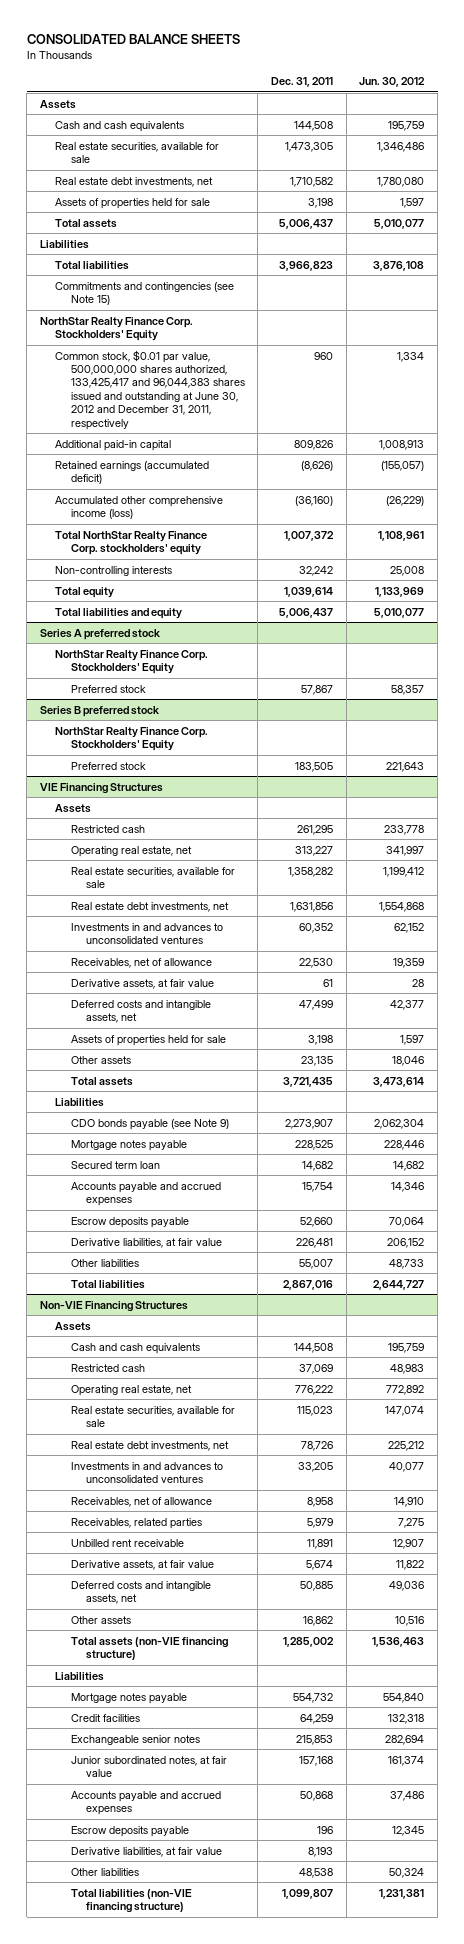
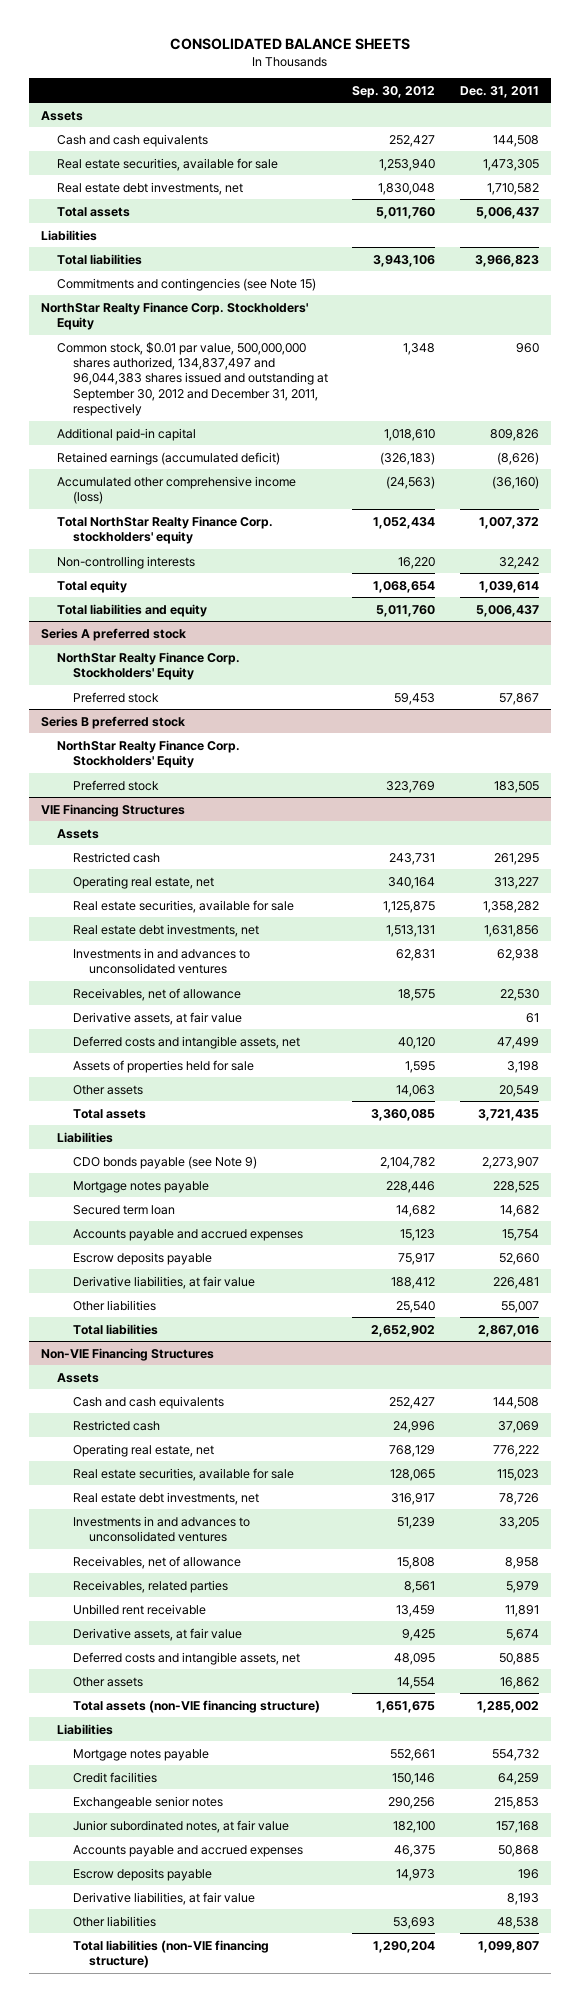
[359,77,426,88] Jun. 30, 2012 -> none
none -> [352,85,436,98] Sep. 30, 2012
[55,197,211,209] Assets of properties held for sale -> none
[55,349,245,430] Common stock, $0.01 par value, 500,000,000 shares authorized, 133,425,417 and 96,044,383 shares issued and outstanding at June 30, 2012 and December 31, 2011, respectively -> [57,341,328,417] Common stock, $0.01 par value, 500,000,000 shares authorized, 134,837,497 and 96,044,383 shares issued and outstanding at September 30, 2012 and December 31, 2011, respectively
[299,922,334,933] 60,352 -> [496,948,539,961] 62,938
[301,1055,334,1066] 23,135 -> [498,1084,539,1097] 20,549

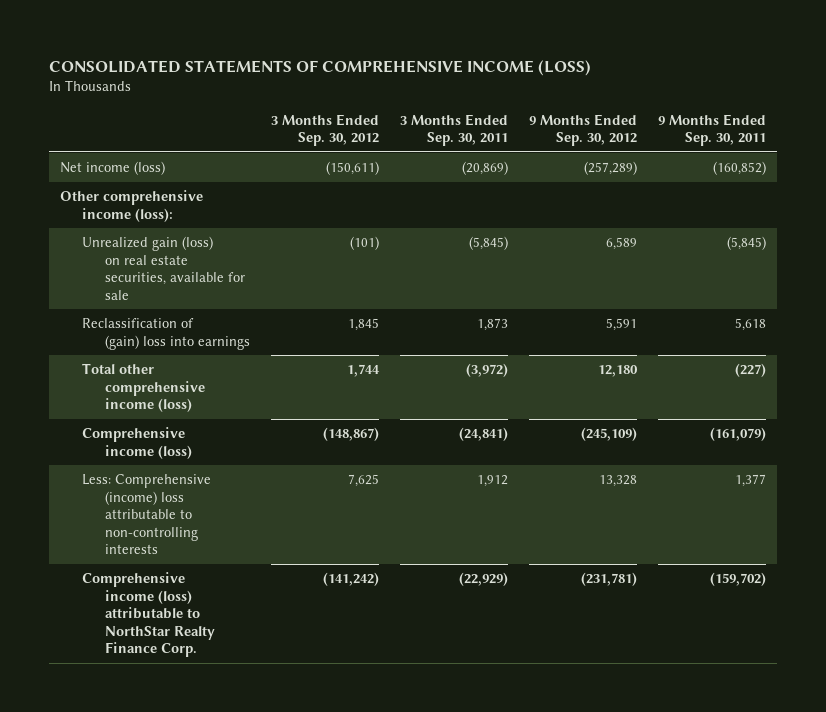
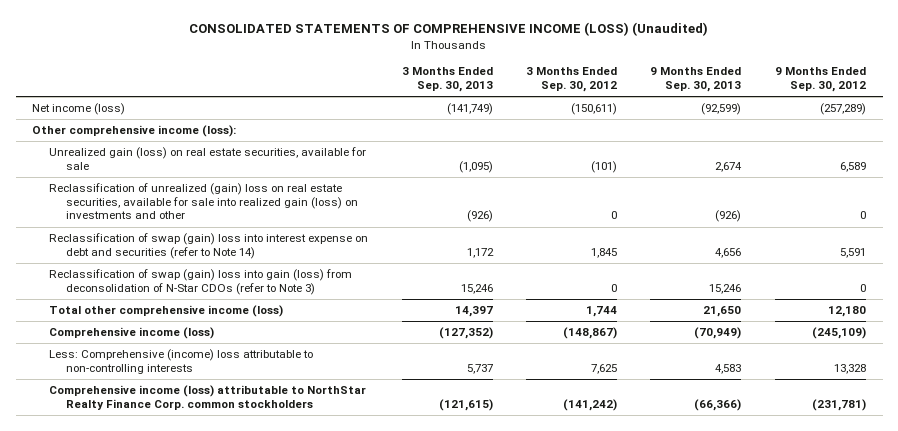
[49,59,592,76] CONSOLIDATED STATEMENTS OF COMPREHENSIVE INCOME (LOSS) -> [189,22,709,37] CONSOLIDATED STATEMENTS OF COMPREHENSIVE INCOME (LOSS) (Unaudited)
[400,113,509,147] 3 Months Ended Sep. 30, 2011 -> none
[658,113,767,147] 9 Months Ended Sep. 30, 2011 -> none
none -> [401,67,493,92] 3 Months Ended Sep. 30, 2013
none -> [650,67,742,92] 9 Months Ended Sep. 30, 2013
none -> [49,183,358,220] Reclassification of unrealized (gain) loss on real estate securities, available for sale into realized gain (loss) on investments and other
[82,317,251,350] Reclassification of (gain) loss into earnings -> [49,233,369,259] Reclassification of swap (gain) loss into interest expense on debt and securities (refer to Note 14)
none -> [49,269,353,295] Reclassification of swap (gain) loss into gain (loss) from deconsolidation of N-Star CDOs (refer to Note 3)
[82,571,216,658] Comprehensive income (loss) attributable to NorthStar Realty Finance Corp. -> [49,385,367,410] Comprehensive income (loss) attributable to NorthStar Realty Finance Corp. common stockholders

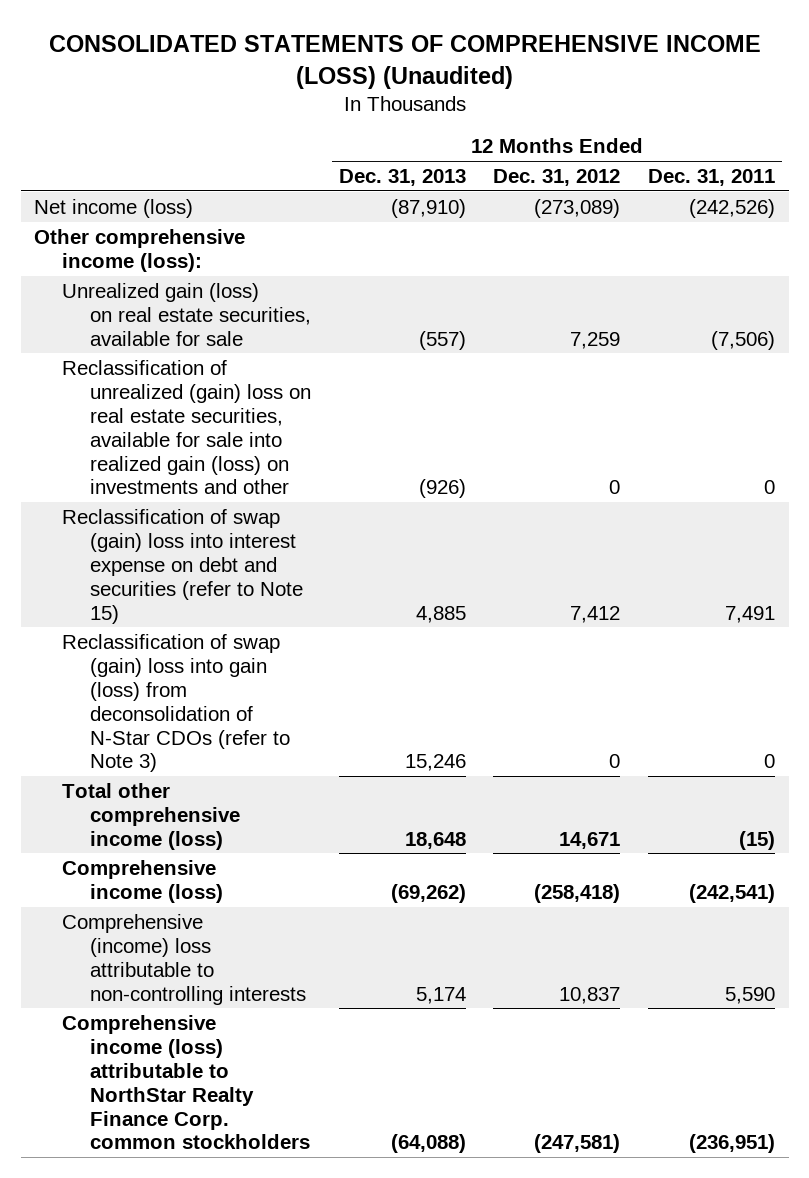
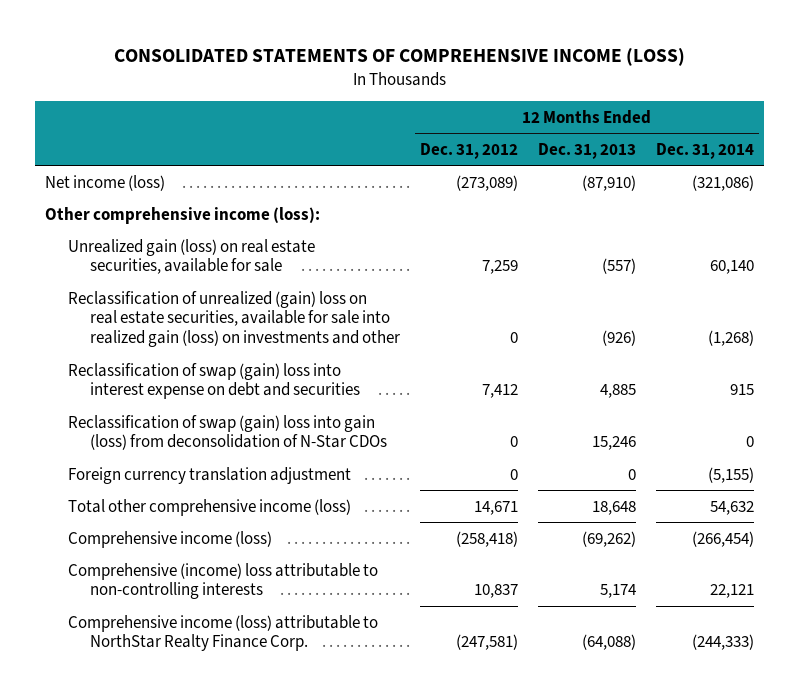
[48,35,761,89] CONSOLIDATED STATEMENTS OF COMPREHENSIVE INCOME (LOSS) (Unaudited) -> [113,47,685,66] CONSOLIDATED STATEMENTS OF COMPREHENSIVE INCOME (LOSS)
[647,168,775,186] Dec. 31, 2011 -> none
none -> [655,142,754,159] Dec. 31, 2014
[62,508,304,624] Reclassification of swap (gain) loss into interest expense on debt and securities (refer to Note 15) -> [67,362,360,400] Reclassification of swap (gain) loss into interest expense on debt and securities
[62,633,291,773] Reclassification of swap (gain) loss into gain (loss) from deconsolidation of N-Star CDOs (refer to Note 3) -> [67,414,387,451] Reclassification of swap (gain) loss into gain (loss) from deconsolidation of N-Star CDOs
none -> [67,466,351,484] Foreign currency translation adjustment
[62,1014,311,1150] Comprehensive income (loss) attributable to NorthStar Realty Finance Corp. common stockholders -> [67,614,378,652] Comprehensive income (loss) attributable to NorthStar Realty Finance Corp.

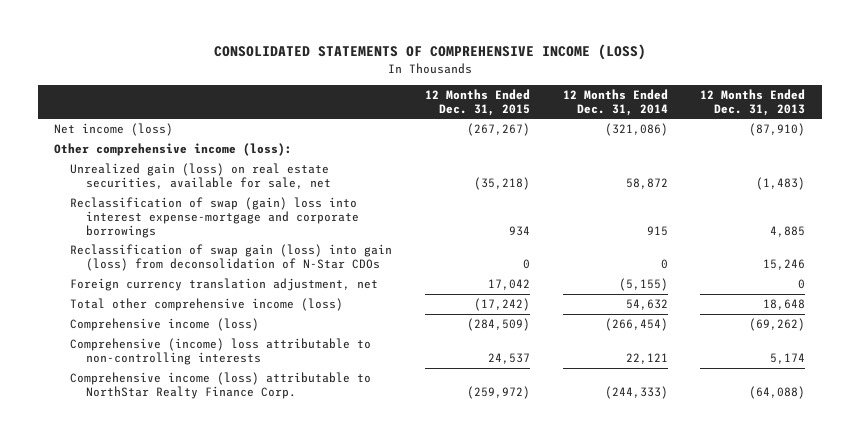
[419,142,518,159] Dec. 31, 2012 -> none
none -> [424,88,530,116] 12 Months Ended Dec. 31, 2015
[67,290,400,348] Reclassification of unrealized (gain) loss on real estate securities, available for sale into realized gain (loss) on investments and other -> none
[67,238,315,275] Unrealized gain (loss) on real estate securities, available for sale -> [69,163,331,189] Unrealized gain (loss) on real estate securities, available for sale, net
[601,258,636,275] (557) -> [756,176,806,190] (1,483)
[709,260,754,275] 60,140 -> [625,177,668,189] 58,872
[67,362,360,400] Reclassification of swap (gain) loss into interest expense on debt and securities -> [69,197,359,238] Reclassification of swap (gain) loss into interest expense-mortgage and corporate borrowings
[67,414,387,451] Reclassification of swap (gain) loss into gain (loss) from deconsolidation of N-Star CDOs -> [69,244,392,271] Reclassification of swap gain (loss) into gain (loss) from deconsolidation of N-Star CDOs
[67,466,351,484] Foreign currency translation adjustment -> [69,278,378,292] Foreign currency translation adjustment, net

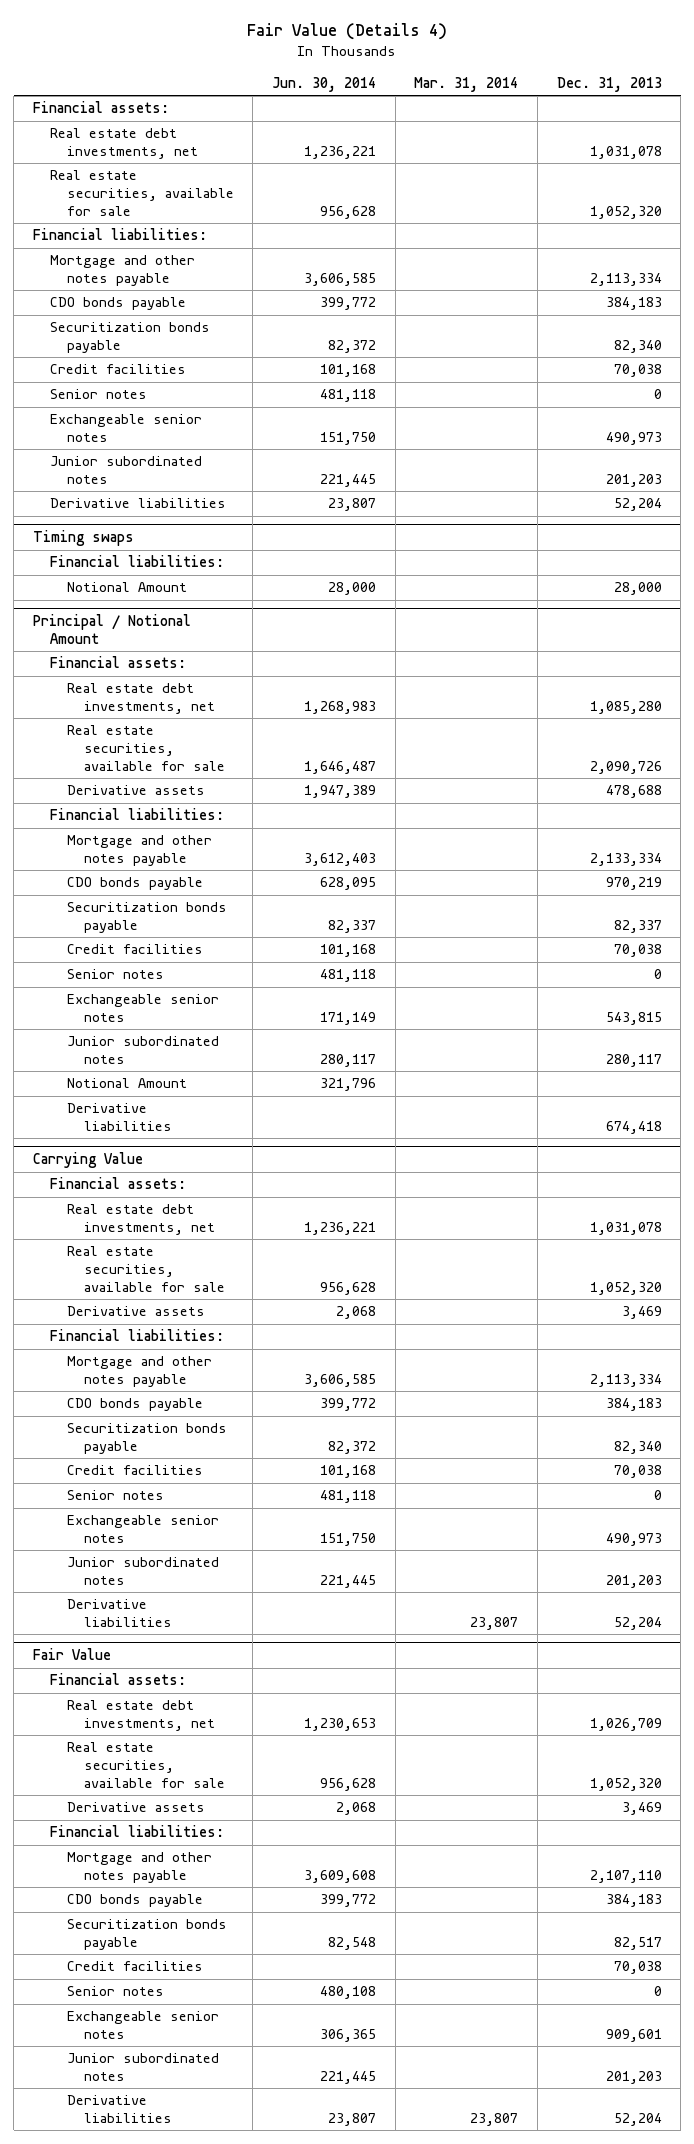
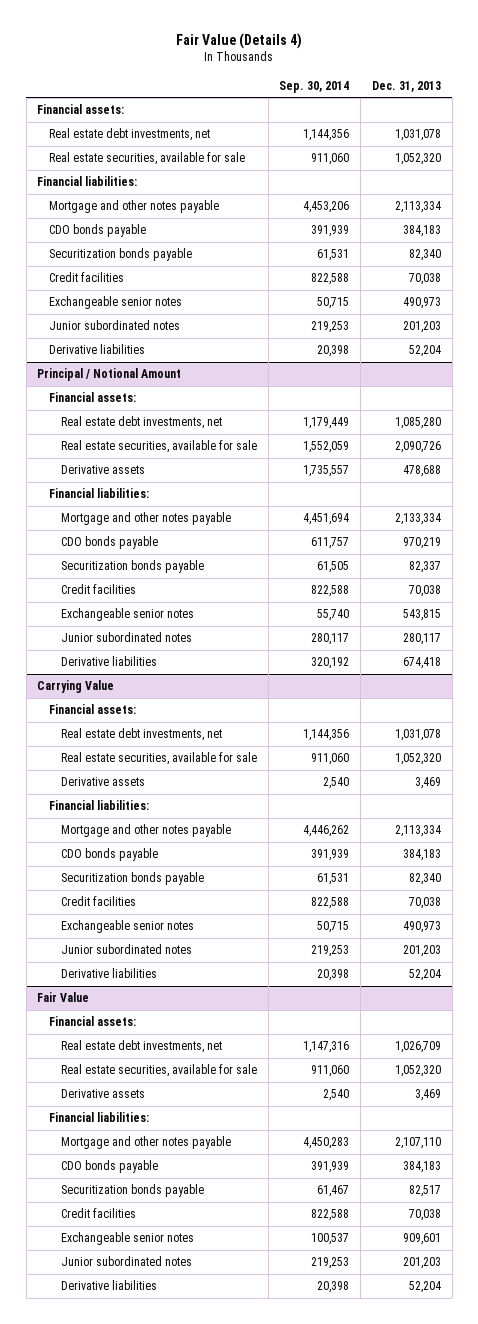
[272,76,377,92] Jun. 30, 2014 -> none
[414,76,519,92] Mar. 31, 2014 -> none
none -> [279,80,350,93] Sep. 30, 2014
[49,389,147,400] Senior notes -> none
[32,530,134,547] Timing swaps -> none
[49,555,224,568] Financial liabilities: -> none
[66,582,187,593] Notional Amount -> none
[66,969,164,980] Senior notes -> none
[66,1078,187,1089] Notional Amount -> none
[66,1490,164,1501] Senior notes -> none
[66,1986,164,1997] Senior notes -> none

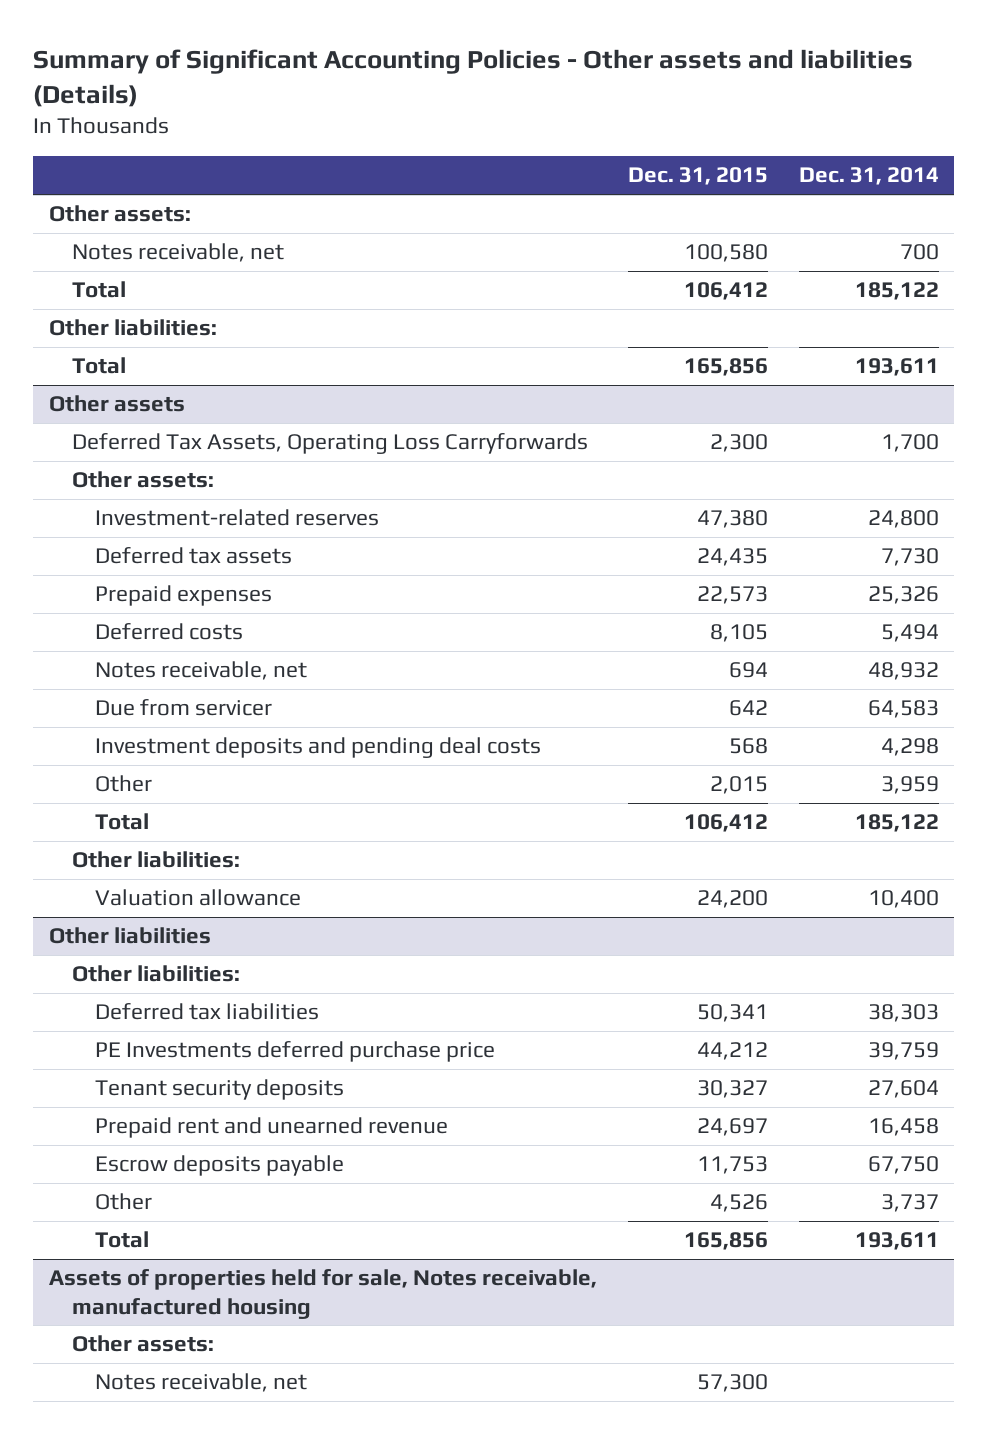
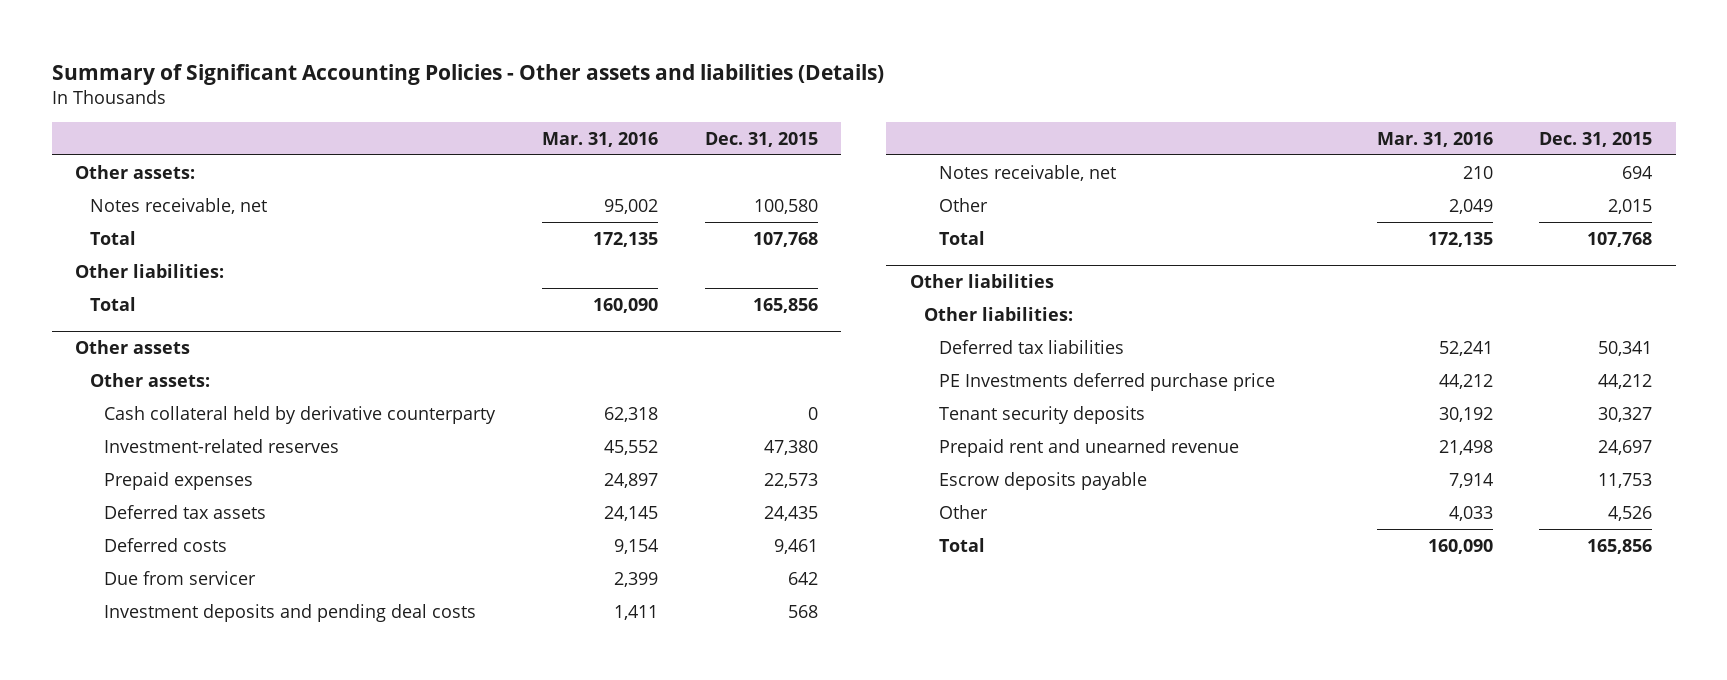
[798,167,939,186] Dec. 31, 2014 -> none
none -> [542,131,659,147] Mar. 31, 2016
[683,282,768,301] 106,412 -> [752,231,818,247] 107,768
[71,433,588,455] Deferred Tax Assets, Operating Loss Carryforwards -> none
none -> [104,405,497,424] Cash collateral held by derivative counterparty
[95,547,293,565] Deferred tax assets -> [104,504,267,519] Deferred tax assets
[709,624,768,643] 8,105 -> [773,538,818,554] 9,461
[95,661,308,681] Notes receivable, net -> [938,164,1116,181] Notes receivable, net
[71,851,240,869] Other liabilities: -> none
[95,889,302,907] Valuation allowance -> none
[683,814,768,833] 106,412 -> [1587,231,1653,247] 107,768
[48,1269,597,1319] Assets of properties held for sale, Notes receivable, manufactured housing -> none
[71,1335,214,1353] Other assets: -> none
[95,1373,308,1393] Notes receivable, net -> none

